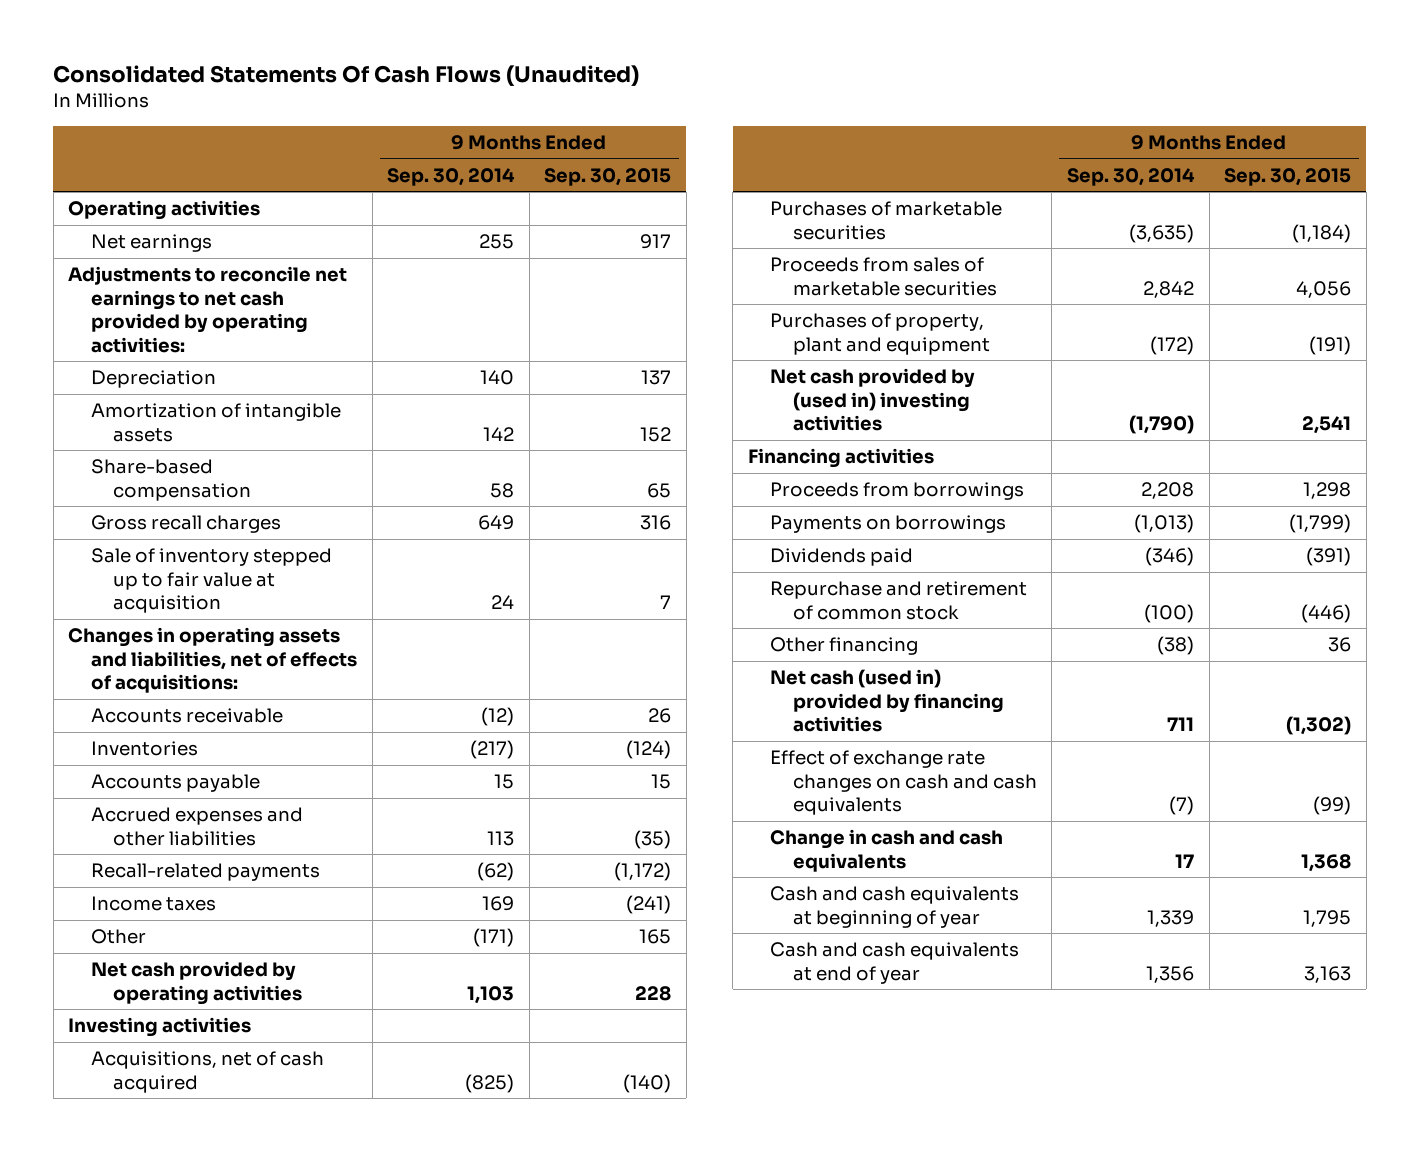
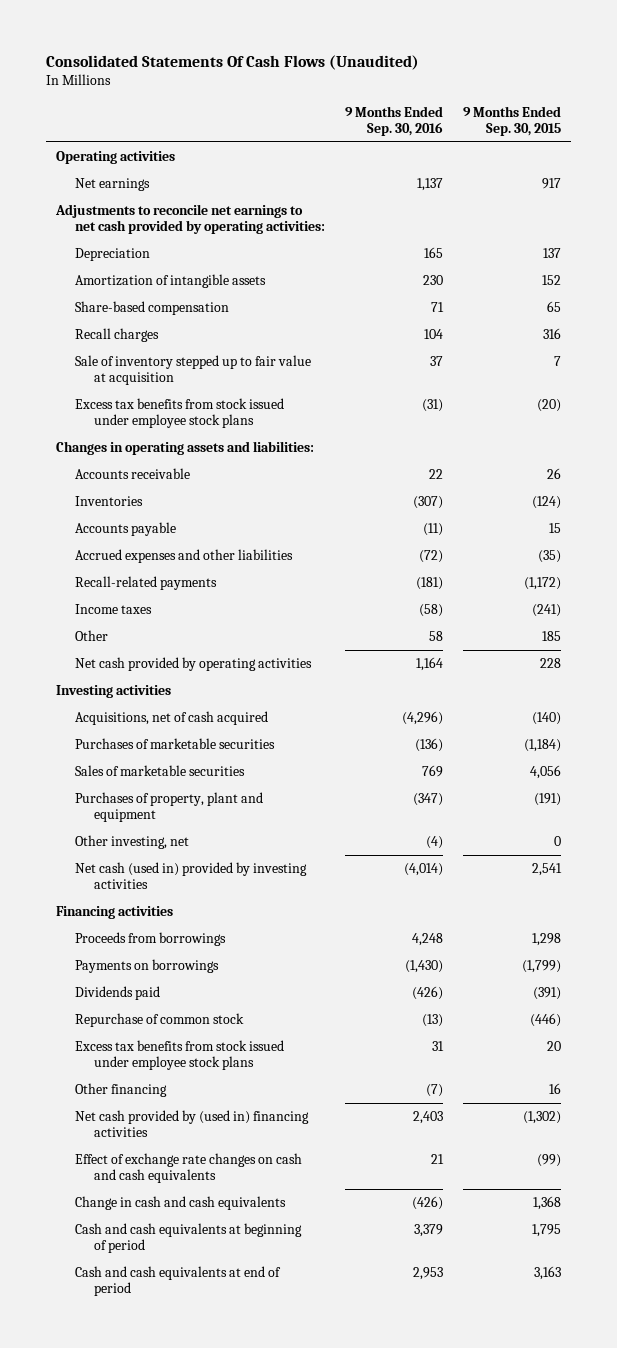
[387,167,516,186] Sep. 30, 2014 -> none
none -> [345,106,444,137] 9 Months Ended Sep. 30, 2016
[90,515,281,534] Gross recall charges -> [75,327,160,342] Recall charges
none -> [75,397,285,428] Excess tax benefits from stock issued under employee stock plans
[68,627,357,694] Changes in operating assets and liabilities, net of effects of acquisitions: -> [55,440,314,455] Changes in operating assets and liabilities:
[639,929,672,945] 165 -> [542,630,562,641] 185
[770,257,997,296] Proceeds from sales of marketable securities -> [75,764,246,776] Sales of marketable securities
none -> [75,834,190,849] Other investing, net
[770,368,976,432] Net cash provided by (used in) investing activities -> [75,861,308,889] Net cash (used in) provided by investing activities
[770,581,1028,620] Repurchase and retirement of common stock -> [75,1012,245,1027] Repurchase of common stock
none -> [75,1039,285,1070] Excess tax benefits from stock issued under employee stock plans
[1328,637,1352,653] 36 -> [549,1082,562,1094] 16
[770,669,1004,733] Net cash (used in) provided by financing activities -> [75,1109,310,1137] Net cash provided by (used in) financing activities
[770,886,1020,928] Cash and cash equivalents at beginning of year -> [75,1222,303,1253] Cash and cash equivalents at beginning of period
[770,942,1020,984] Cash and cash equivalents at end of year -> [75,1265,282,1296] Cash and cash equivalents at end of period

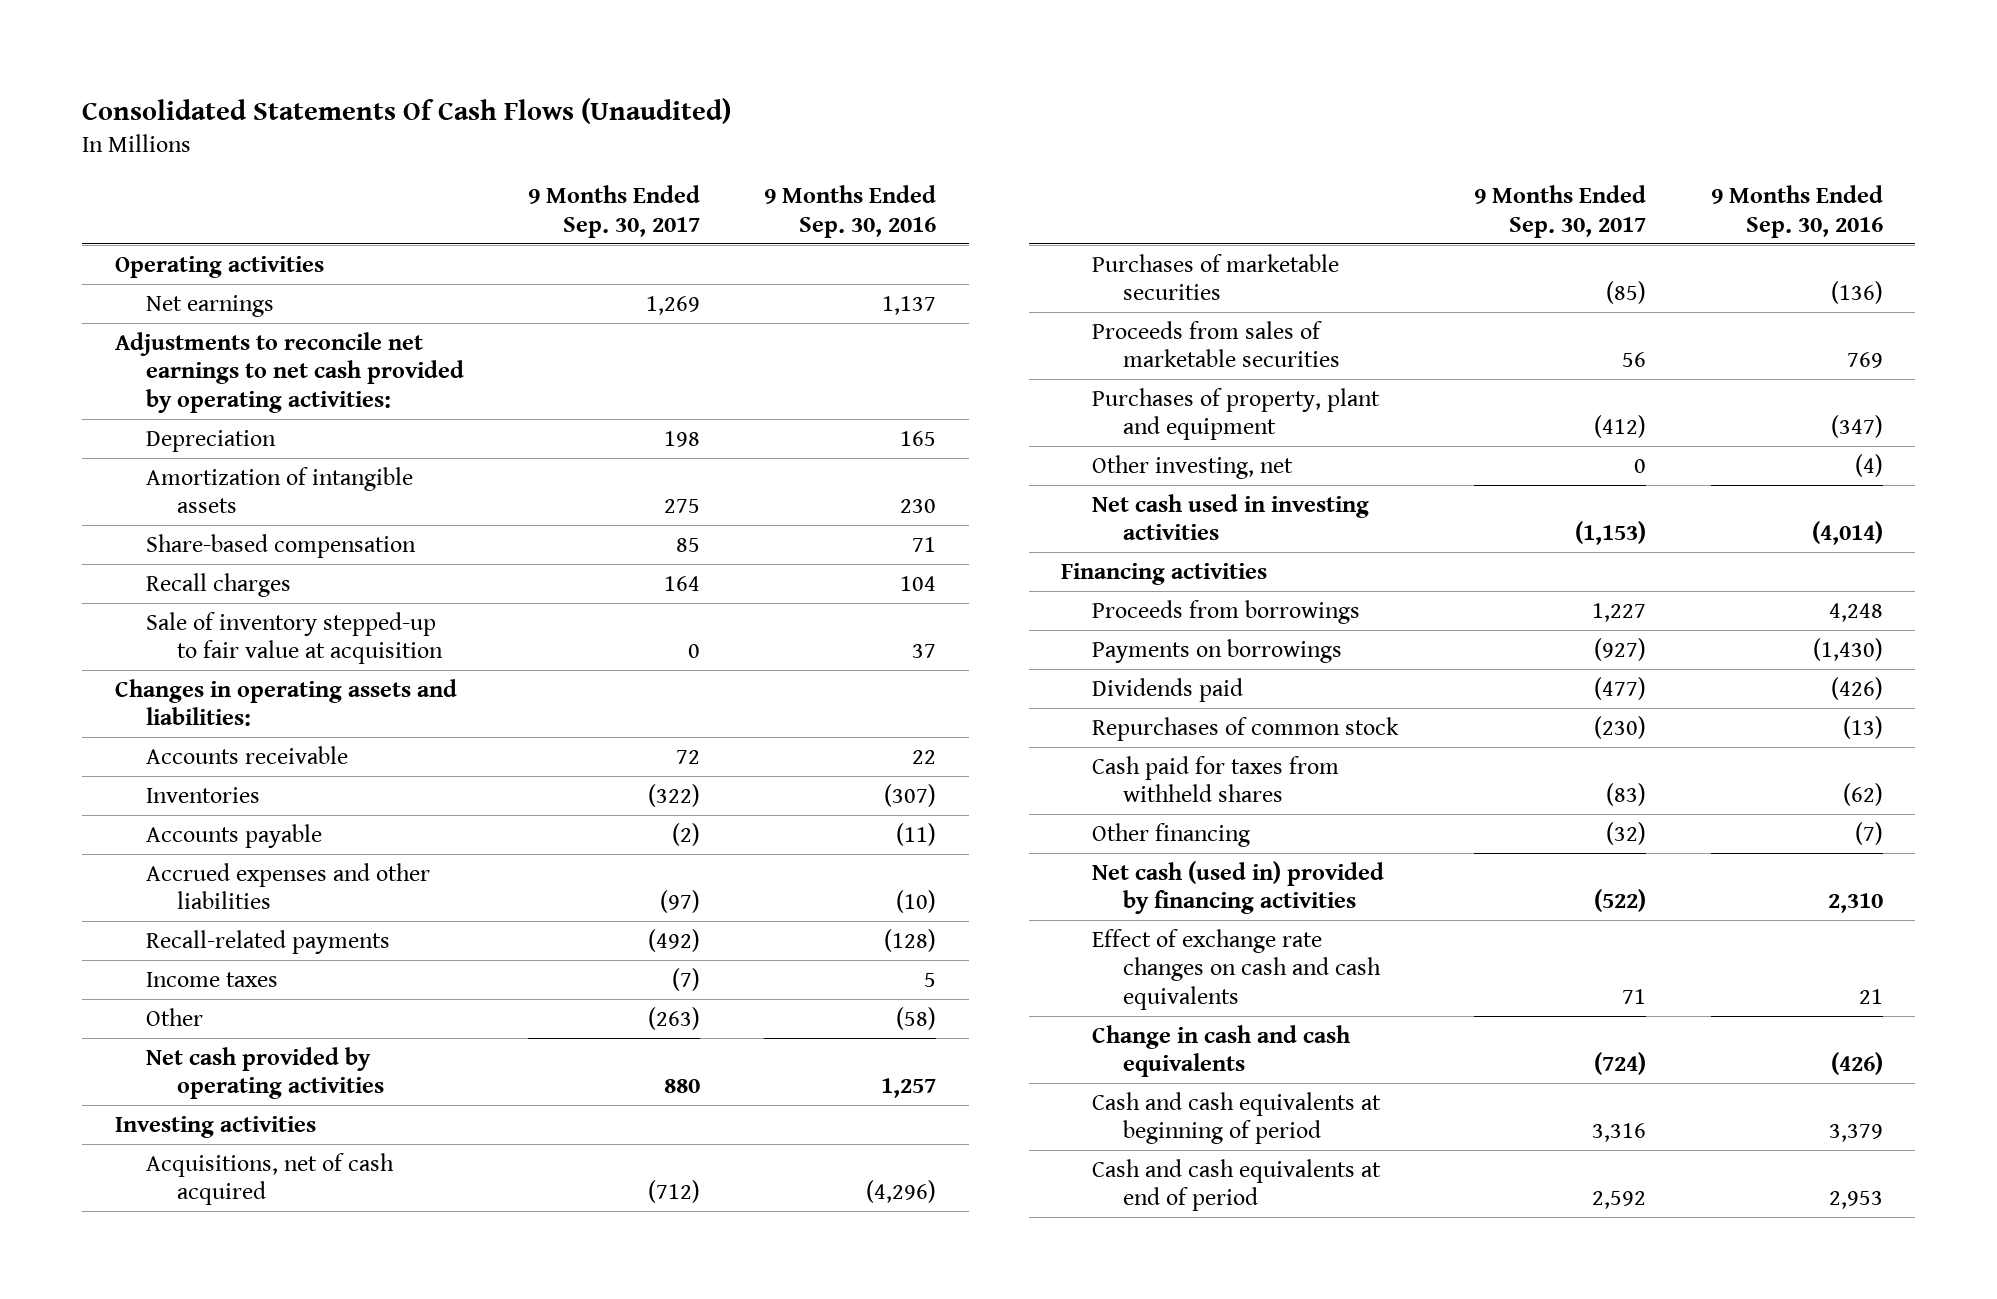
[463,106,562,137] 9 Months Ended Sep. 30, 2015 -> none
none -> [528,185,701,238] 9 Months Ended Sep. 30, 2017
[75,397,285,428] Excess tax benefits from stock issued under employee stock plans -> none
[75,354,312,385] Sale of inventory stepped up to fair value at acquisition -> [145,611,444,665] Sale of inventory stepped-up to fair value at acquisition
[419,549,444,563] (72) -> [896,890,937,914] (10)
[416,576,444,590] (181) -> [884,928,937,952] (128)
[419,603,444,617] (58) -> [924,972,937,987] 5
[429,630,444,641] 58 -> [896,1006,937,1030] (58)
[416,656,444,671] 1,164 -> [881,1078,937,1099] 1,257
[75,764,246,776] Sales of marketable securities -> [1092,320,1341,368] Proceeds from sales of marketable securities
[75,861,308,889] Net cash (used in) provided by investing activities -> [1092,493,1370,541] Net cash used in investing activities
[75,1039,285,1070] Excess tax benefits from stock issued under employee stock plans -> none
[75,1012,245,1027] Repurchase of common stock -> [1092,716,1400,741] Repurchases of common stock
none -> [1092,755,1340,803] Cash paid for taxes from withheld shares
[75,1109,310,1137] Net cash provided by (used in) financing activities -> [1092,860,1385,915] Net cash (used in) provided by financing activities
[413,1110,444,1124] 2,403 -> [1827,893,1883,914] 2,310

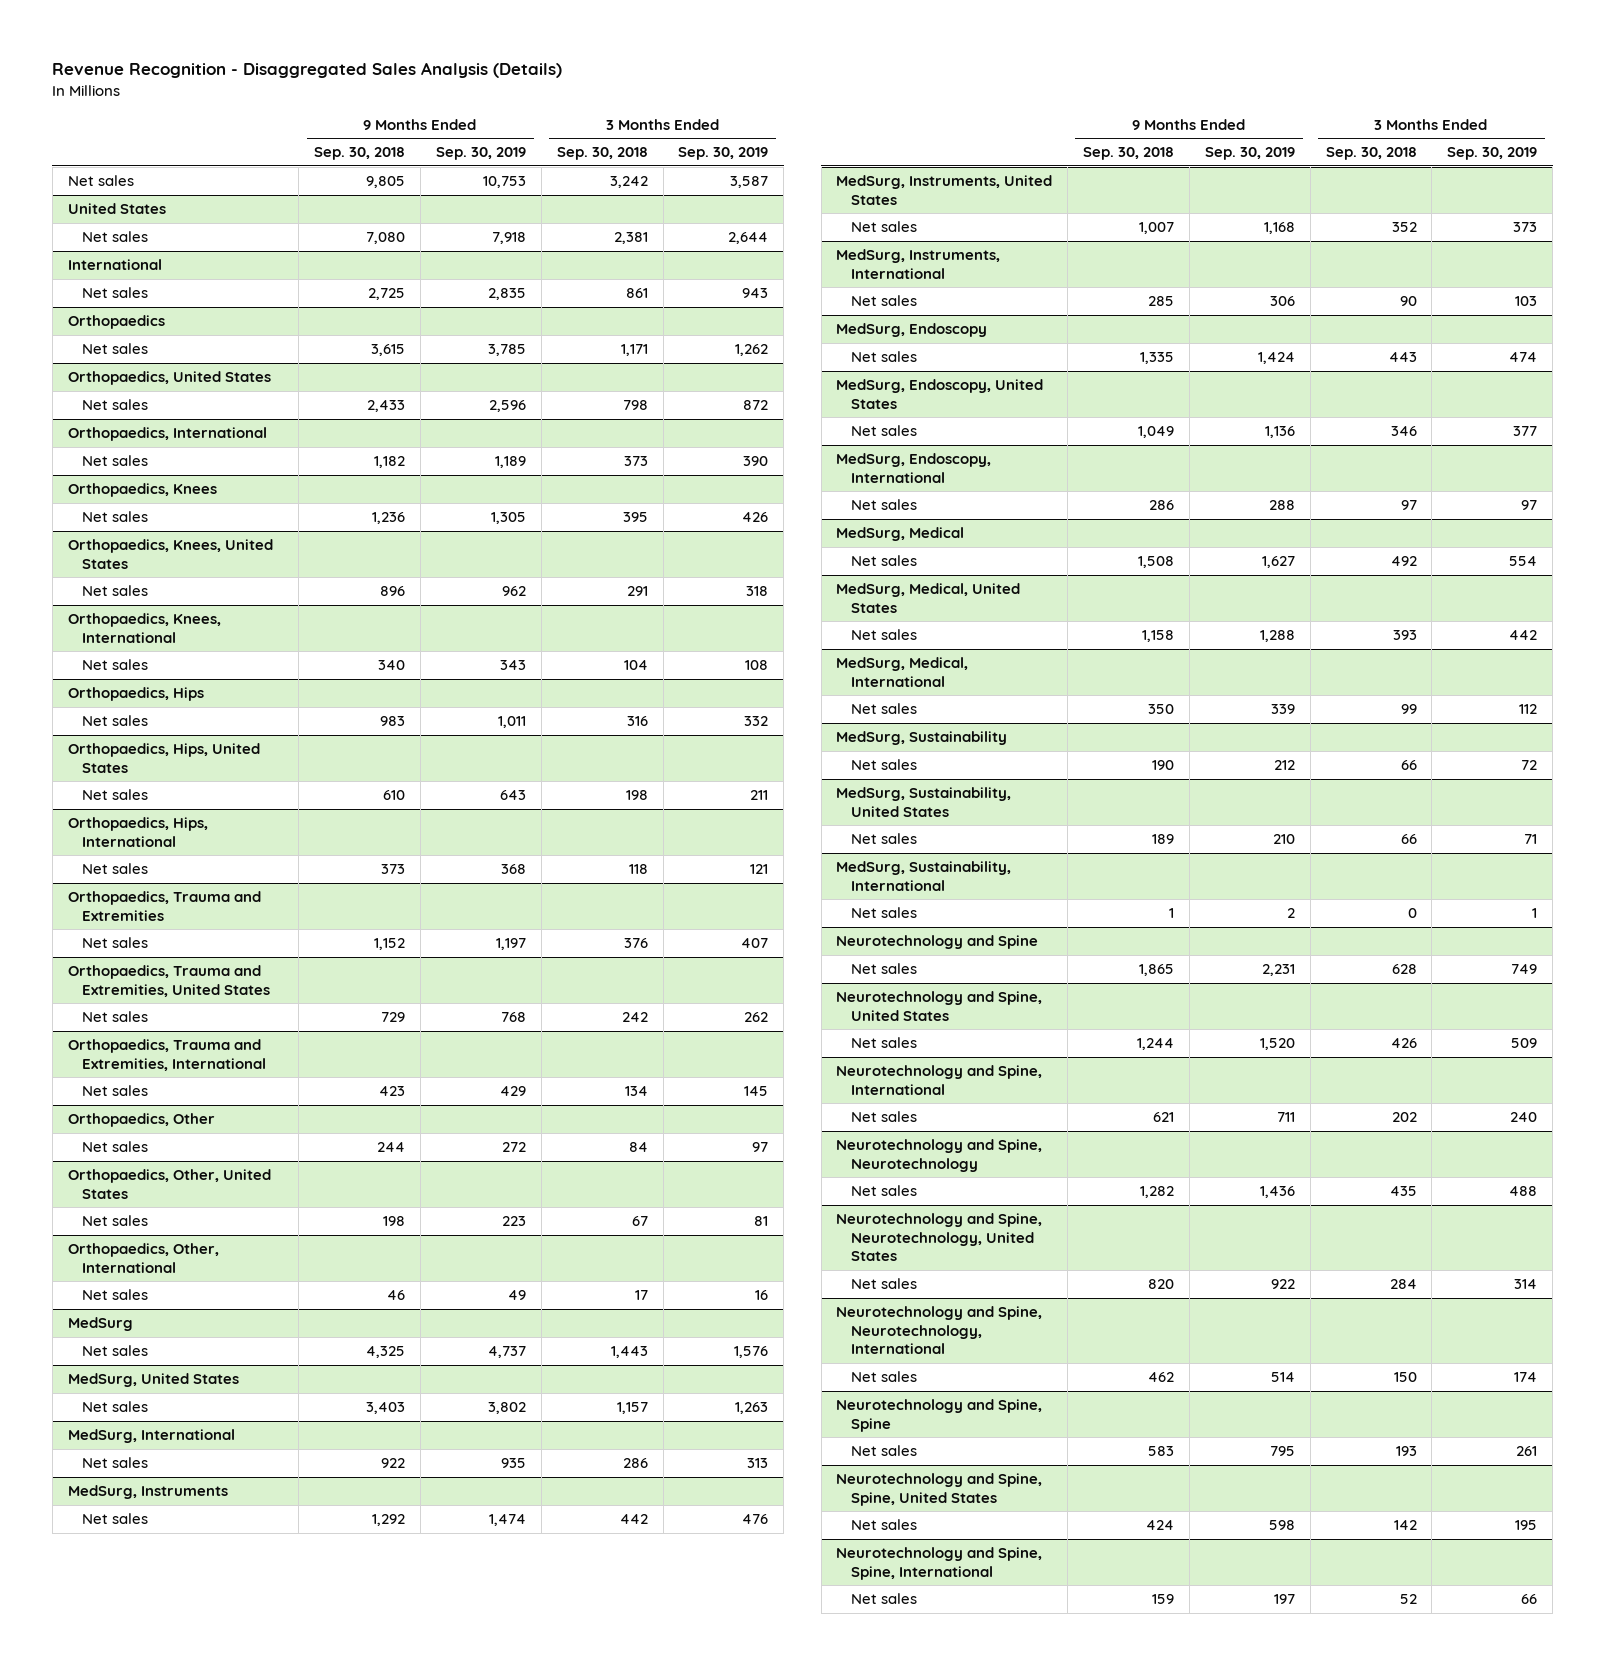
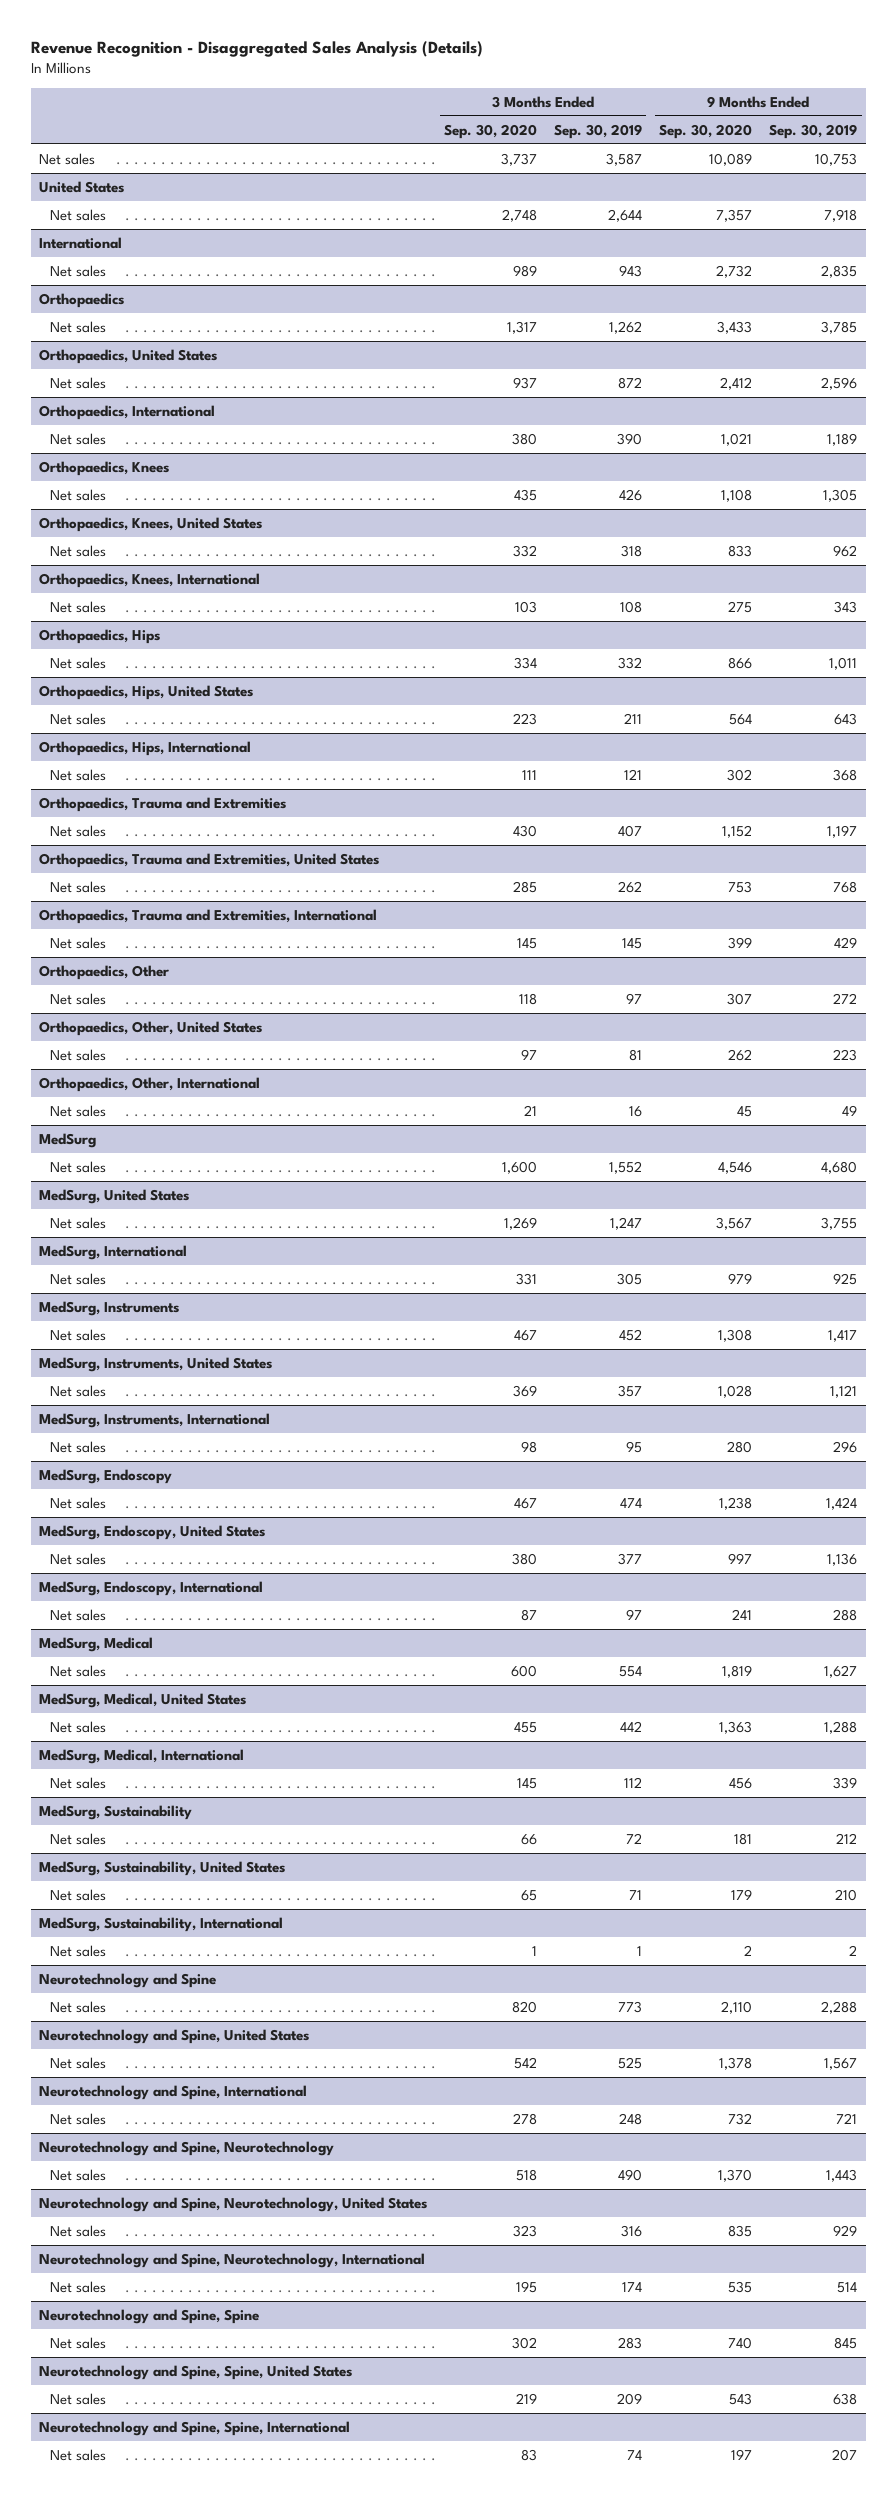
[314,147,406,161] Sep. 30, 2018 -> none
[556,147,648,161] Sep. 30, 2018 -> none
none -> [444,123,538,139] Sep. 30, 2020
none -> [659,123,753,139] Sep. 30, 2020
[488,1346,527,1359] 4,737 -> [821,1160,858,1174] 4,680
[734,1346,769,1359] 1,576 -> [609,1160,643,1174] 1,552
[488,1402,527,1415] 3,802 -> [821,1216,858,1230] 3,755
[735,1402,769,1415] 1,263 -> [610,1216,643,1230] 1,247
[501,1458,527,1469] 935 -> [833,1272,858,1285] 925
[747,1458,769,1469] 313 -> [617,1272,643,1285] 305
[489,1514,527,1527] 1,474 -> [828,1329,858,1342] 1,417
[742,1514,769,1525] 476 -> [619,1328,643,1341] 452
[1263,222,1295,235] 1,168 -> [830,1384,858,1398] 1,121
[1513,222,1538,233] 373 -> [618,1384,643,1397] 357
[1269,296,1295,307] 306 -> [833,1440,858,1453] 296
[1515,296,1538,307] 103 -> [626,1440,643,1453] 95
[1261,964,1295,977] 2,231 -> [821,2000,858,2014] 2,288
[1511,964,1538,975] 749 -> [618,2000,643,2013] 773
[1259,1038,1295,1051] 1,520 -> [824,2057,858,2070] 1,567
[1511,1038,1538,1049] 509 -> [618,2056,643,2069] 525
[1276,1112,1295,1123] 711 -> [836,2112,858,2124] 721
[1510,1112,1538,1123] 240 -> [619,2112,643,2125] 248
[1259,1186,1295,1199] 1,436 -> [826,2168,858,2182] 1,443
[1509,1186,1538,1197] 488 -> [618,2168,643,2181] 490
[1270,1279,1295,1290] 922 -> [833,2224,858,2236] 929
[1514,1279,1538,1290] 314 -> [621,2224,643,2237] 316
[1269,1446,1295,1457] 795 -> [834,2336,858,2349] 845
[1516,1446,1538,1457] 261 -> [618,2336,643,2349] 283
[1268,1520,1295,1531] 598 -> [833,2392,858,2405] 638
[1515,1520,1538,1531] 195 -> [617,2392,643,2405] 209
[1273,1594,1295,1605] 197 -> [832,2448,858,2461] 207
[1521,1594,1538,1605] 66 -> [627,2449,643,2460] 74

